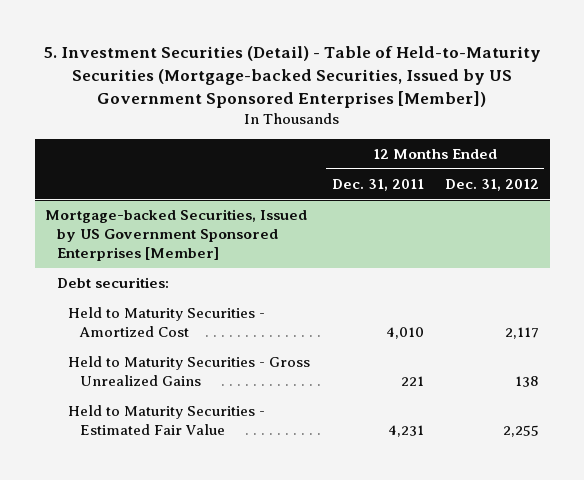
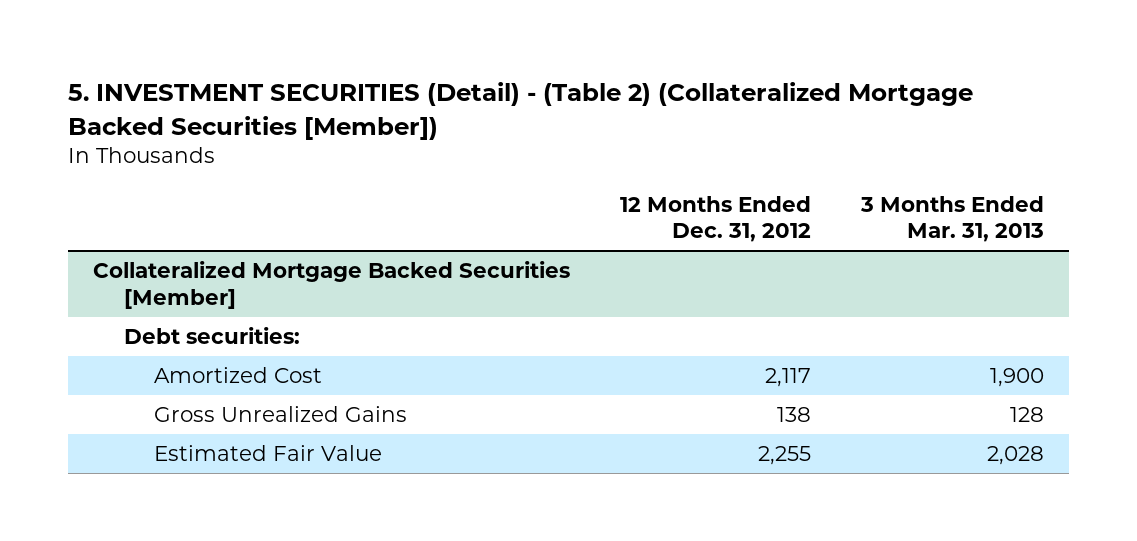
[44,45,542,108] 5. Investment Securities (Detail) - Table of Held-to-Maturity Securities (Mortgage-backed Securities, Issued by US Government Sponsored Enterprises [Member]) -> [68,82,974,140] 5. INVESTMENT SECURITIES (Detail) - (Table 2) (Collateralized Mortgage Backed Securities [Member])
[331,178,424,191] Dec. 31, 2011 -> none
none -> [859,195,1044,243] 3 Months Ended Mar. 31, 2013
[45,209,308,261] Mortgage-backed Securities, Issued by US Government Sponsored Enterprises [Member] -> none
none -> [93,260,571,309] Collateralized Mortgage Backed Securities [Member]
[68,307,266,338] Held to Maturity Securities - Amortized Cost -> [154,366,323,383] Amortized Cost
[68,356,311,387] Held to Maturity Securities - Gross Unrealized Gains -> [154,405,408,422] Gross Unrealized Gains
[68,405,266,436] Held to Maturity Securities - Estimated Fair Value -> [154,444,383,461] Estimated Fair Value

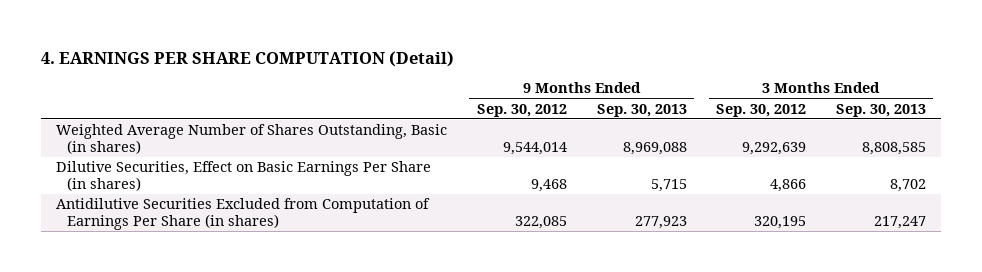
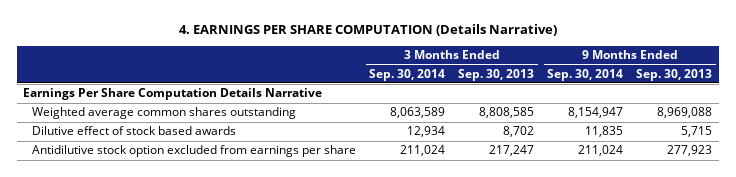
[41,50,455,67] 4. EARNINGS PER SHARE COMPUTATION (Detail) -> [178,24,557,37] 4. EARNINGS PER SHARE COMPUTATION (Details Narrative)
[476,103,567,117] Sep. 30, 2012 -> none
[716,103,807,117] Sep. 30, 2012 -> none
none -> [369,68,446,81] Sep. 30, 2014
none -> [547,68,624,81] Sep. 30, 2014
none -> [23,88,323,101] Earnings Per Share Computation Details Narrative
[56,124,448,155] Weighted Average Number of Shares Outstanding, Basic (in shares) -> [32,107,297,120] Weighted average common shares outstanding
[56,161,432,192] Dilutive Securities, Effect on Basic Earnings Per Share (in shares) -> [32,126,237,136] Dilutive effect of stock based awards
[56,198,431,231] Antidilutive Securities Excluded from Computation of Earnings Per Share (in shares) -> [32,145,357,158] Antidilutive stock option excluded from earnings per share

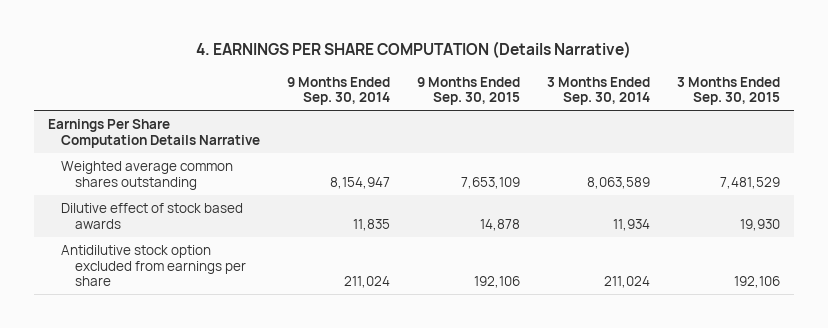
[458,68,535,81] Sep. 30, 2013 -> none
[636,68,713,81] Sep. 30, 2013 -> none
none -> [417,76,521,106] 9 Months Ended Sep. 30, 2015
none -> [677,76,781,106] 3 Months Ended Sep. 30, 2015
[407,126,446,138] 12,934 -> [613,218,651,231] 11,934

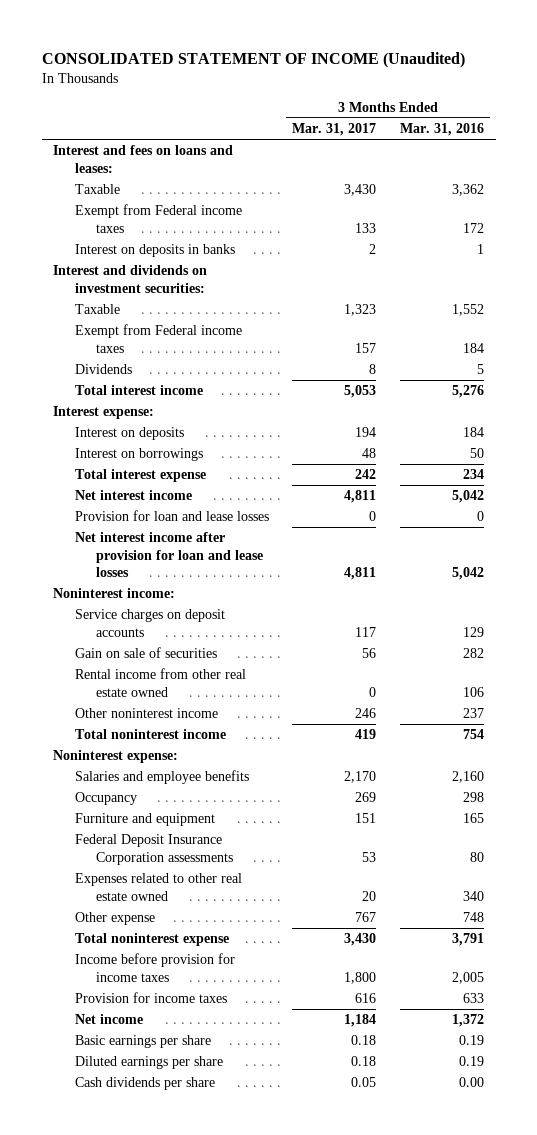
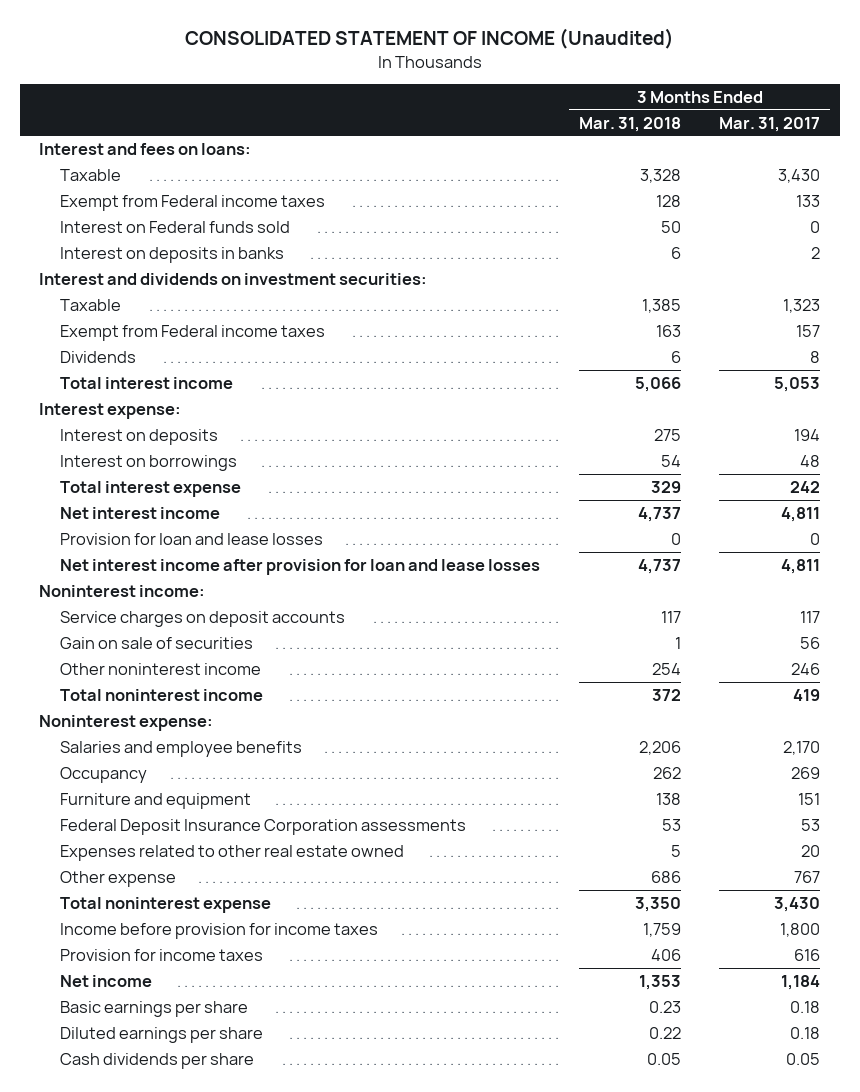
[400,123,485,137] Mar. 31, 2016 -> none
none -> [578,116,681,132] Mar. 31, 2018
[53,145,234,173] Interest and fees on loans and leases: -> [39,142,252,155] Interest and fees on loans:
none -> [59,220,290,233] Interest on Federal funds sold
[74,668,246,697] Rental income from other real estate owned -> none

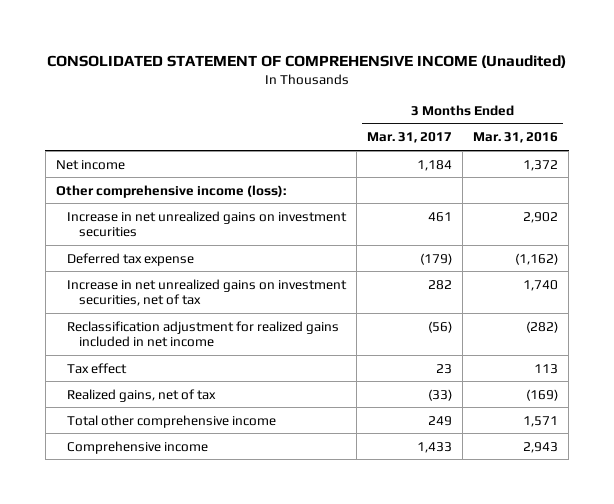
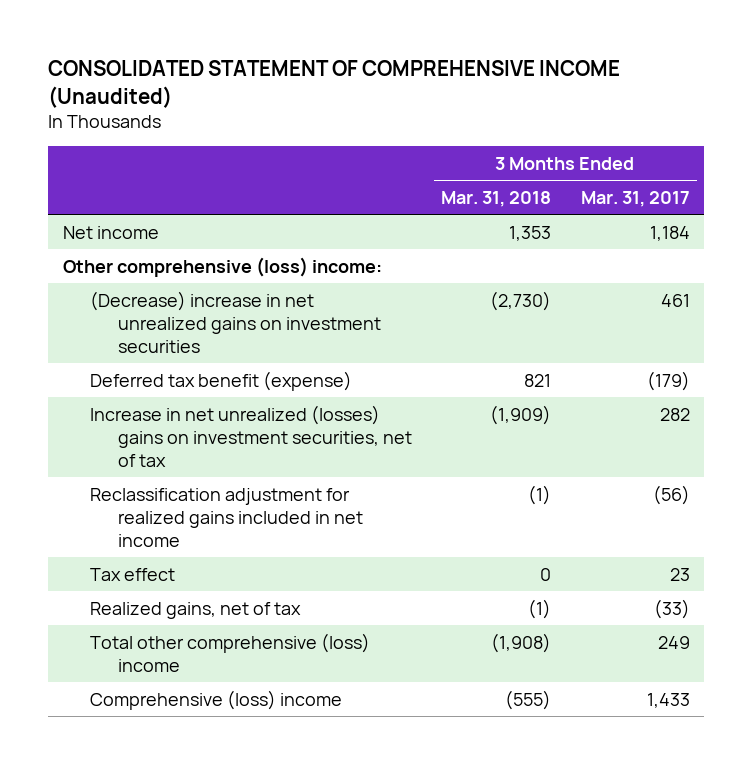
[473,132,559,144] Mar. 31, 2016 -> none
none -> [441,190,552,207] Mar. 31, 2018
[55,184,286,198] Other comprehensive income (loss): -> [62,256,382,277] Other comprehensive (loss) income:
[67,210,348,238] Increase in net unrealized gains on investment securities -> [90,290,381,353] (Decrease) increase in net unrealized gains on investment securities
[67,252,195,266] Deferred tax expense -> [90,370,353,391] Deferred tax benefit (expense)
[67,278,348,307] Increase in net unrealized gains on investment securities, net of tax -> [90,404,412,467] Increase in net unrealized (losses) gains on investment securities, net of tax
[67,414,277,428] Total other comprehensive income -> [90,632,371,672] Total other comprehensive (loss) income
[67,440,209,454] Comprehensive income -> [90,689,343,710] Comprehensive (loss) income

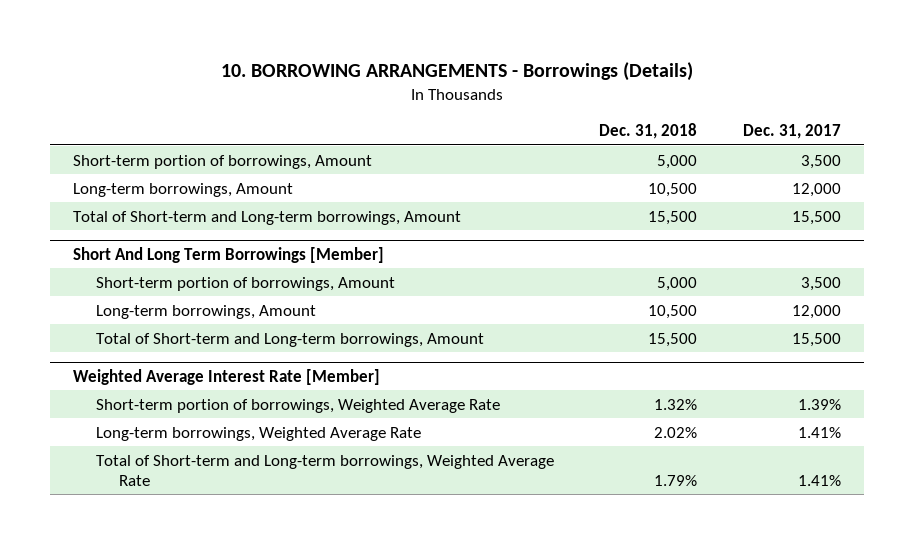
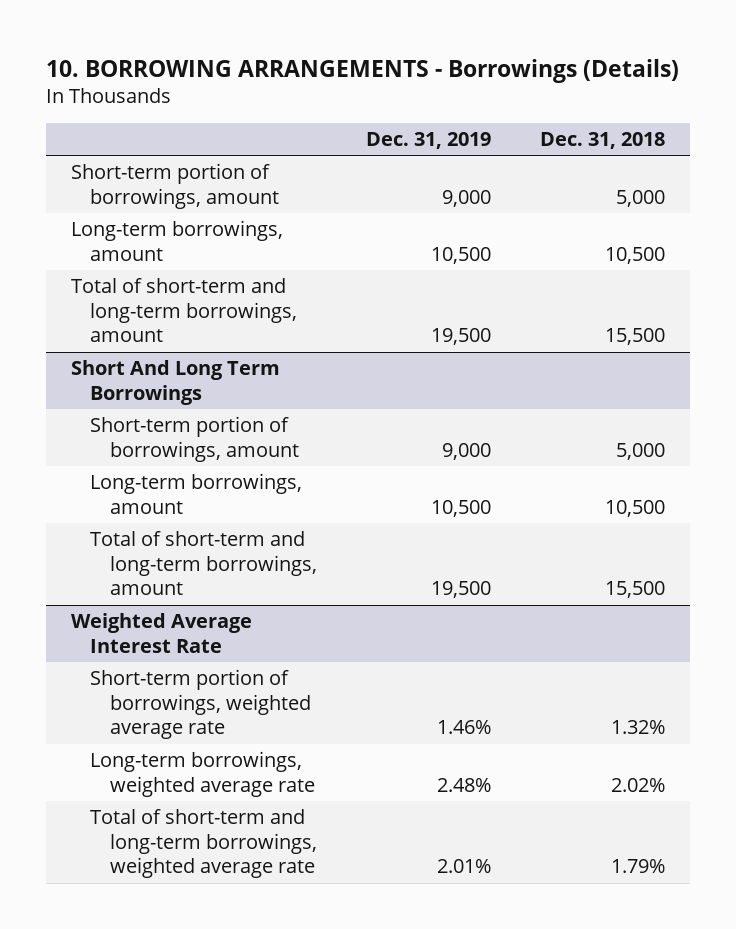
[742,124,841,140] Dec. 31, 2017 -> none
none -> [366,132,492,150] Dec. 31, 2019
[73,154,373,169] Short-term portion of borrowings, Amount -> [70,163,280,209] Short-term portion of borrowings, amount
[73,182,294,197] Long-term borrowings, Amount -> [70,220,283,261] Long-term borrowings, amount
[73,210,462,225] Total of Short-term and Long-term borrowings, Amount -> [70,278,298,343] Total of short-term and long-term borrowings, amount
[73,246,385,263] Short And Long Term Borrowings [Member] -> [70,360,280,405] Short And Long Term Borrowings
[95,276,395,291] Short-term portion of borrowings, Amount -> [90,416,299,462] Short-term portion of borrowings, amount
[95,304,316,319] Long-term borrowings, Amount -> [90,473,303,514] Long-term borrowings, amount
[95,332,484,347] Total of Short-term and Long-term borrowings, Amount -> [90,531,317,596] Total of short-term and long-term borrowings, amount
[73,368,381,385] Weighted Average Interest Rate [Member] -> [70,613,252,653] Weighted Average Interest Rate
[95,398,500,413] Short-term portion of borrowings, Weighted Average Rate -> [90,669,311,740] Short-term portion of borrowings, weighted average rate
[95,426,421,441] Long-term borrowings, Weighted Average Rate -> [90,751,315,797] Long-term borrowings, weighted average rate
[95,454,554,486] Total of Short-term and Long-term borrowings, Weighted Average Rate -> [90,809,317,879] Total of short-term and long-term borrowings, weighted average rate

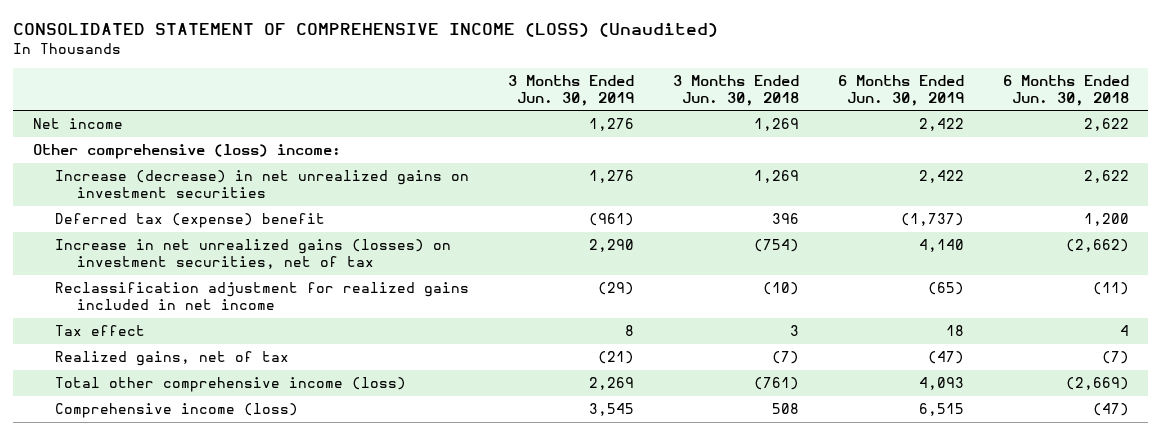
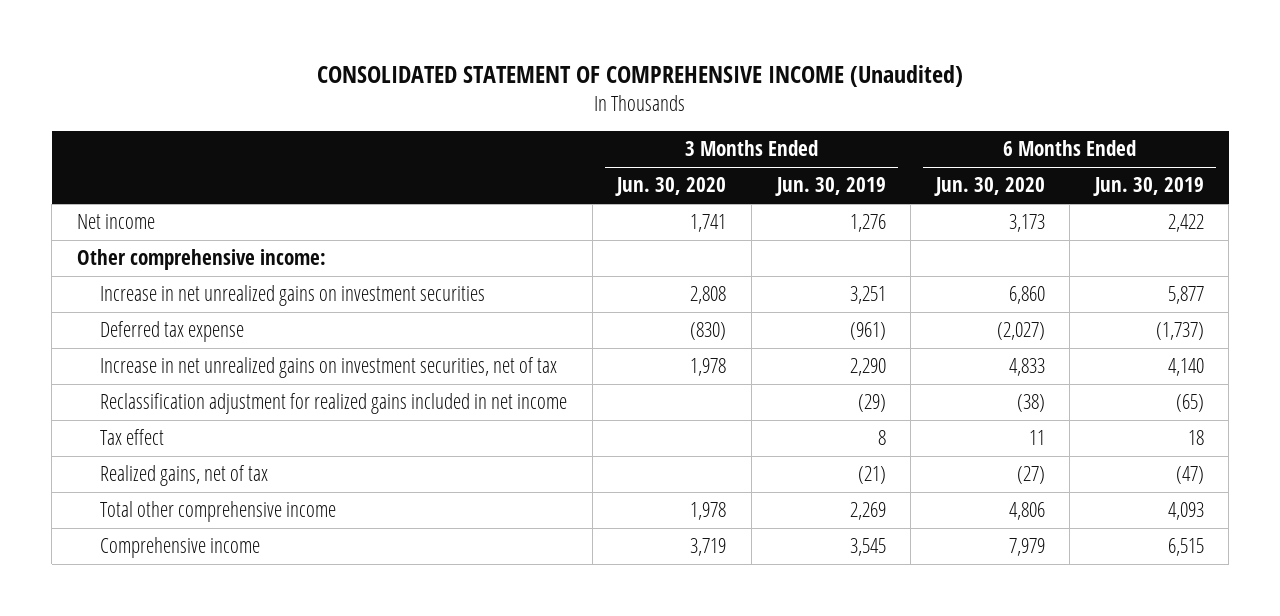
[13,22,719,37] CONSOLIDATED STATEMENT OF COMPREHENSIVE INCOME (LOSS) (Unaudited) -> [317,65,964,88] CONSOLIDATED STATEMENT OF COMPREHENSIVE INCOME (Unaudited)
[672,74,799,106] 3 Months Ended Jun. 30, 2018 -> none
[1002,74,1129,106] 6 Months Ended Jun. 30, 2018 -> none
none -> [615,177,727,197] Jun. 30, 2020
none -> [933,177,1045,197] Jun. 30, 2020
[32,144,341,160] Other comprehensive (loss) income: -> [76,249,326,271] Other comprehensive income:
[54,170,469,199] Increase (decrease) in net unrealized gains on investment securities -> [100,285,486,307] Increase in net unrealized gains on investment securities
[588,170,634,184] 1,276 -> [849,286,886,305] 3,251
[918,170,964,184] 2,422 -> [1167,286,1204,305] 5,877
[54,213,325,229] Deferred tax (expense) benefit -> [100,321,245,343] Deferred tax expense
[54,239,451,270] Increase in net unrealized gains (losses) on investment securities, net of tax -> [100,357,558,379] Increase in net unrealized gains on investment securities, net of tax
[54,377,406,393] Total other comprehensive income (loss) -> [100,501,337,523] Total other comprehensive income
[54,403,298,419] Comprehensive income (loss) -> [100,537,261,559] Comprehensive income

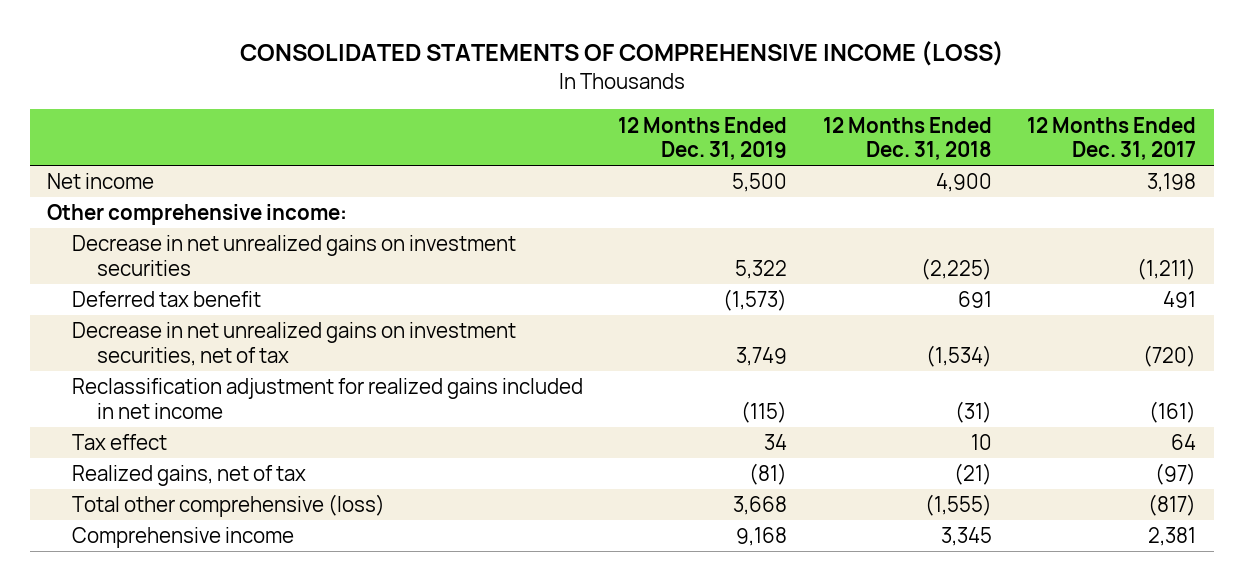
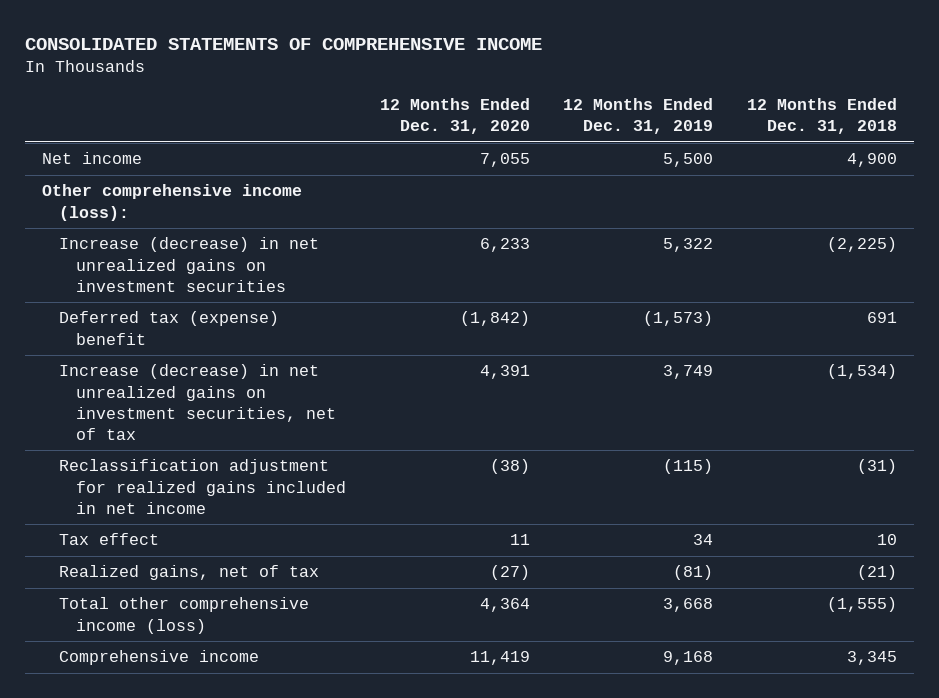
[239,41,1004,67] CONSOLIDATED STATEMENTS OF COMPREHENSIVE INCOME (LOSS) -> [24,38,542,51] CONSOLIDATED STATEMENTS OF COMPREHENSIVE INCOME
[1027,116,1197,161] 12 Months Ended Dec. 31, 2017 -> none
none -> [379,98,530,135] 12 Months Ended Dec. 31, 2020
[47,204,348,226] Other comprehensive income: -> [41,184,302,221] Other comprehensive income (loss):
[72,235,517,276] Decrease in net unrealized gains on investment securities -> [58,237,319,292] Increase (decrease) in net unrealized gains on investment securities
[72,291,262,308] Deferred tax benefit -> [58,311,279,345] Deferred tax (expense) benefit
[72,322,517,366] Decrease in net unrealized gains on investment securities, net of tax -> [58,364,337,440] Increase (decrease) in net unrealized gains on investment securities, net of tax
[72,494,386,518] Total other comprehensive (loss) -> [58,597,309,634] Total other comprehensive income (loss)

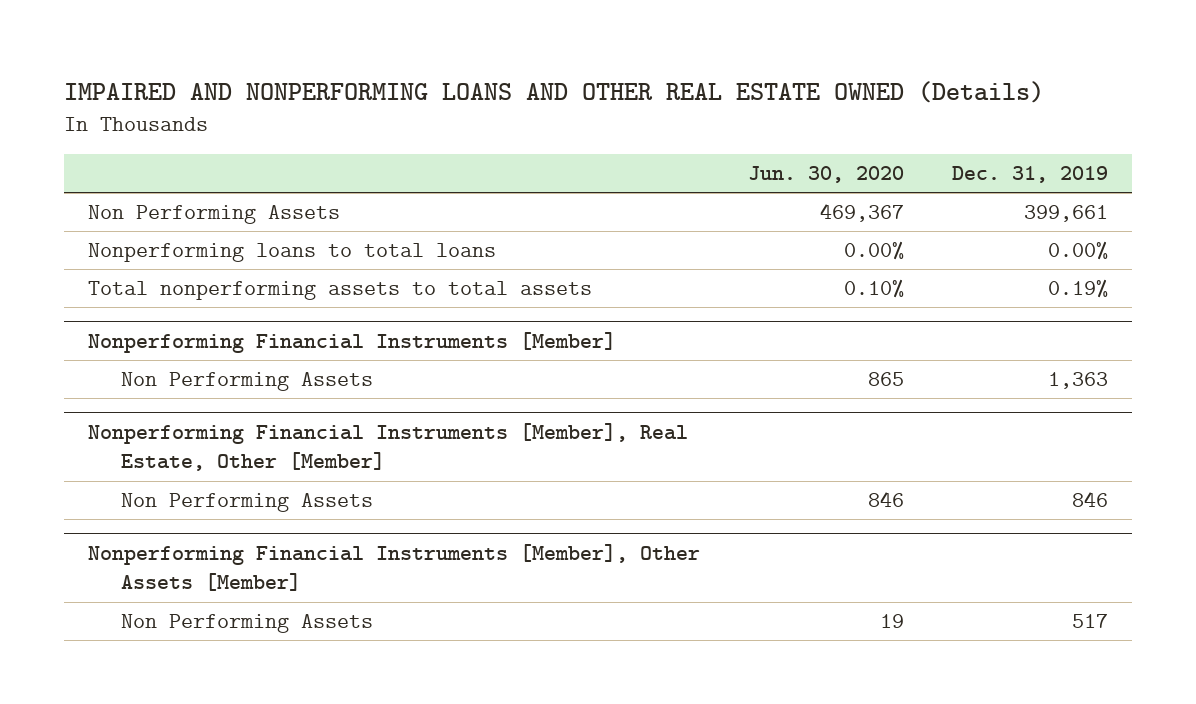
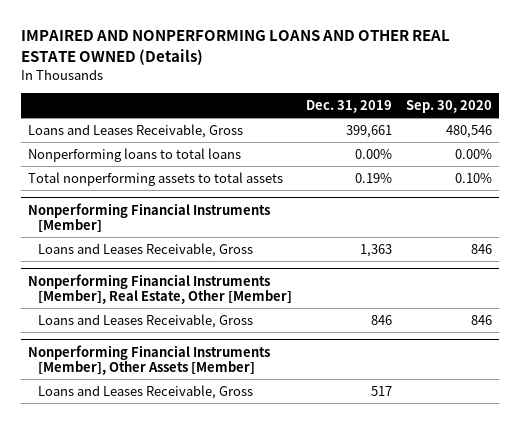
[748,166,905,184] Jun. 30, 2020 -> none
none -> [406,99,493,113] Sep. 30, 2020
[88,205,341,225] Non Performing Assets -> [27,123,243,138] Loans and Leases Receivable, Gross
[121,372,374,392] Non Performing Assets -> [37,242,253,257] Loans and Leases Receivable, Gross
[121,493,374,513] Non Performing Assets -> [37,313,253,328] Loans and Leases Receivable, Gross
[121,614,374,634] Non Performing Assets -> [37,384,253,399] Loans and Leases Receivable, Gross

